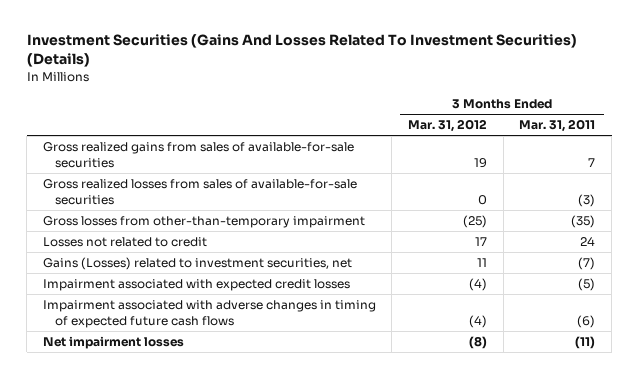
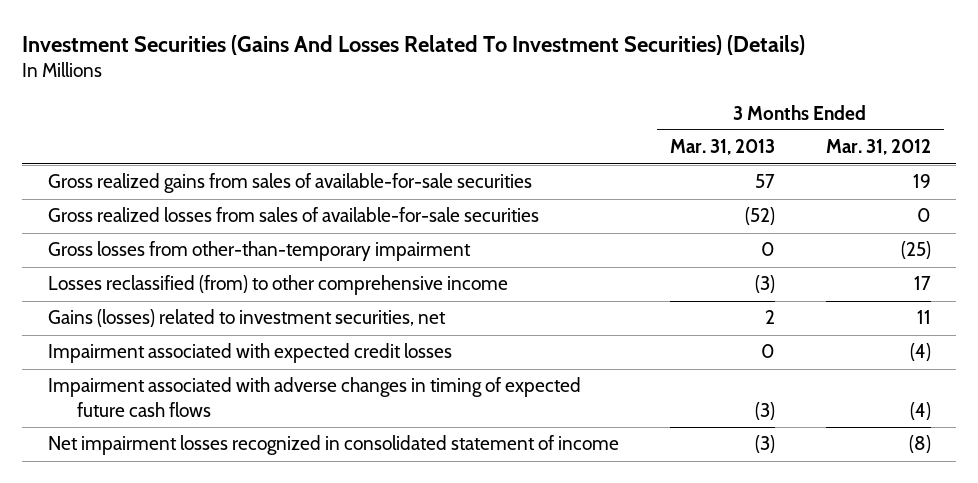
[519,119,596,133] Mar. 31, 2011 -> none
none -> [669,139,775,156] Mar. 31, 2013
[42,237,207,248] Losses not related to credit -> none
none -> [47,275,508,296] Losses reclassified (from) to other comprehensive income
[42,257,352,271] Gains (Losses) related to investment securities, net -> [47,309,446,328] Gains (losses) related to investment securities, net
[42,336,184,350] Net impairment losses -> [47,435,619,456] Net impairment losses recognized in consolidated statement of income

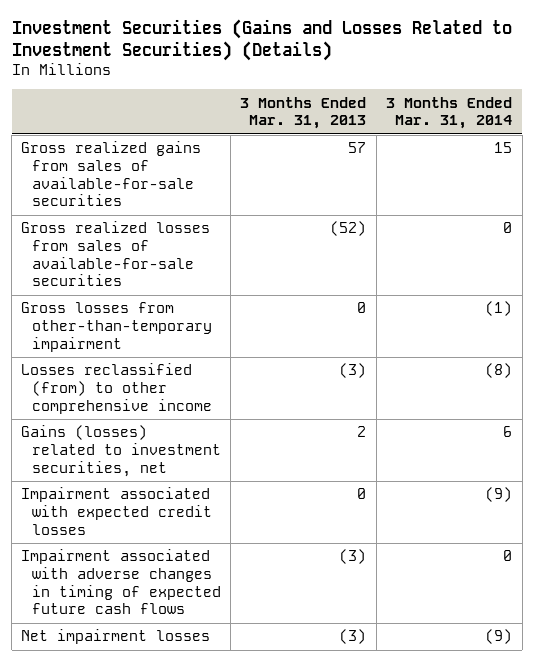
[22,34,806,55] Investment Securities (Gains And Losses Related To Investment Securities) (Details) -> [11,18,512,61] Investment Securities (Gains and Losses Related to Investment Securities) (Details)
[825,139,931,156] Mar. 31, 2012 -> none
none -> [386,96,513,130] 3 Months Ended Mar. 31, 2014
[47,435,619,456] Net impairment losses recognized in consolidated statement of income -> [21,629,211,645] Net impairment losses

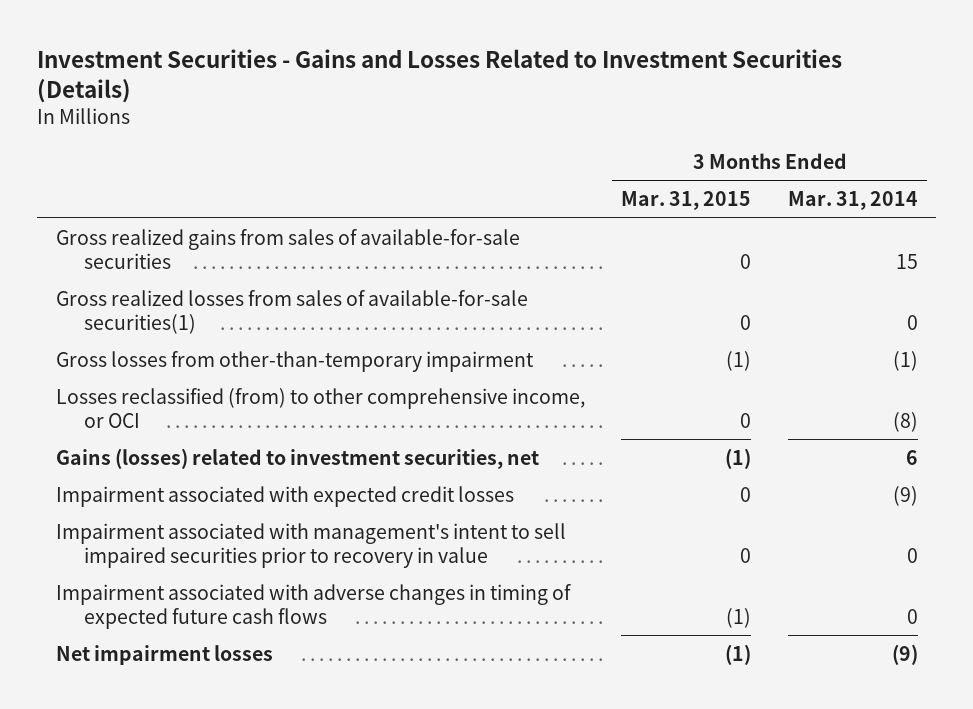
[11,18,512,61] Investment Securities (Gains and Losses Related to Investment Securities) (Details) -> [37,48,843,103] Investment Securities - Gains and Losses Related to Investment Securities (Details)
[240,96,367,130] 3 Months Ended Mar. 31, 2013 -> none
none -> [621,191,752,211] Mar. 31, 2015
[21,221,211,287] Gross realized losses from sales of available-for-sale securities -> [55,289,528,335] Gross realized losses from sales of available-for-sale securities(1)
[21,363,212,414] Losses reclassified (from) to other comprehensive income -> [55,387,585,429] Losses reclassified (from) to other comprehensive income, or OCI
none -> [55,522,566,569] Impairment associated with management's intent to sell impaired securities prior to recovery in value

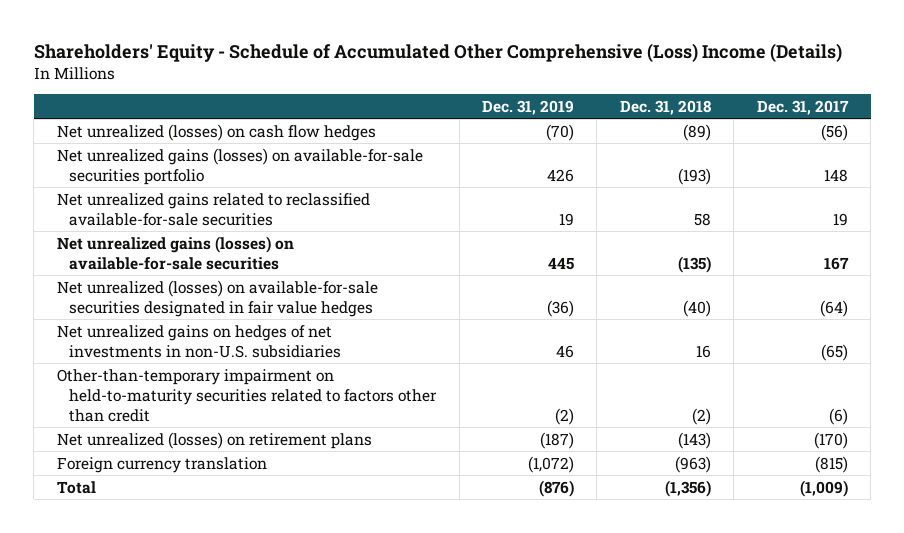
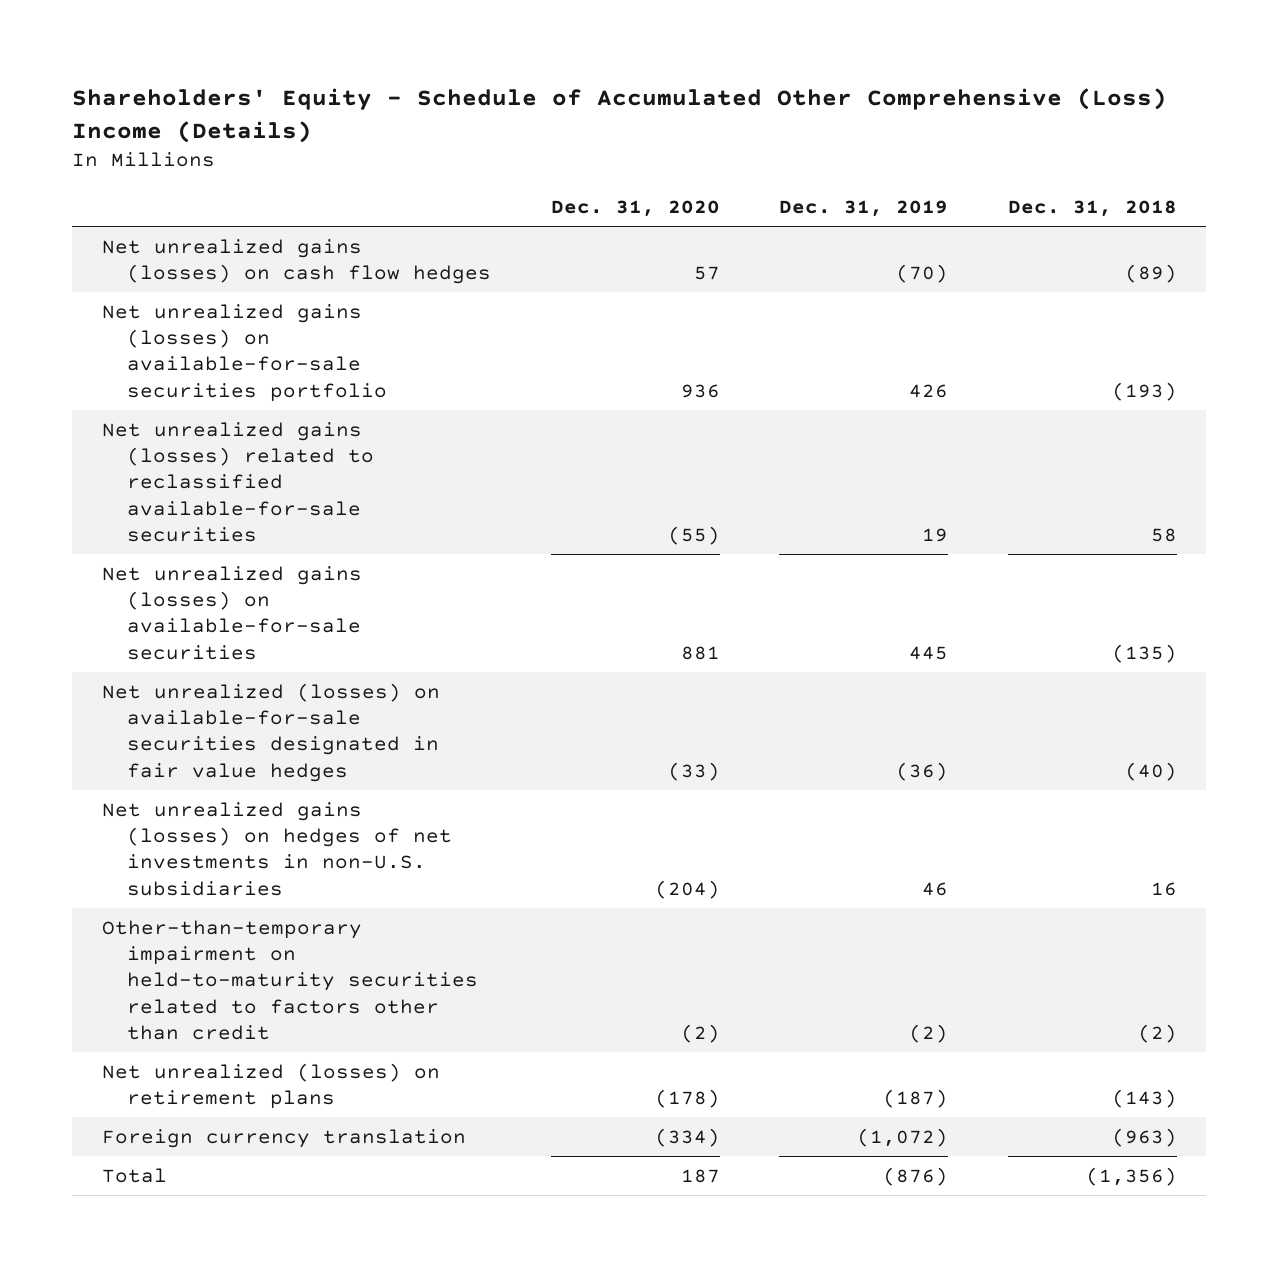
[756,99,849,115] Dec. 31, 2017 -> none
none -> [550,200,720,218] Dec. 31, 2020
[56,123,376,141] Net unrealized (losses) on cash flow hedges -> [101,238,492,285] Net unrealized gains (losses) on cash flow hedges
[56,192,370,226] Net unrealized gains related to reclassified available-for-sale securities -> [101,421,375,542] Net unrealized gains (losses) related to reclassified available-for-sale securities
[56,324,342,358] Net unrealized gains on hedges of net investments in non-U.S. subsidiaries -> [101,801,453,896] Net unrealized gains (losses) on hedges of net investments in non-U.S. subsidiaries

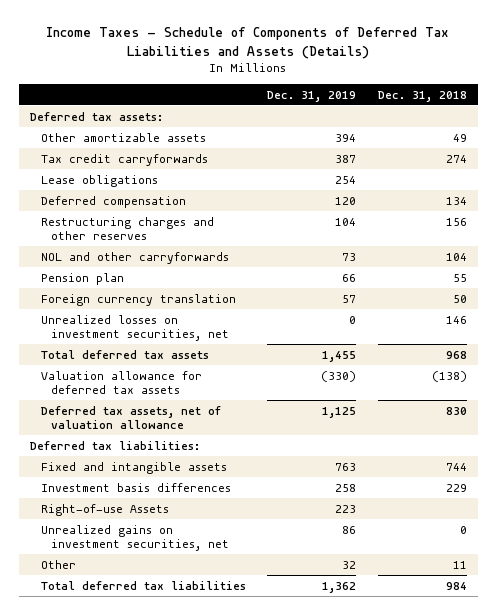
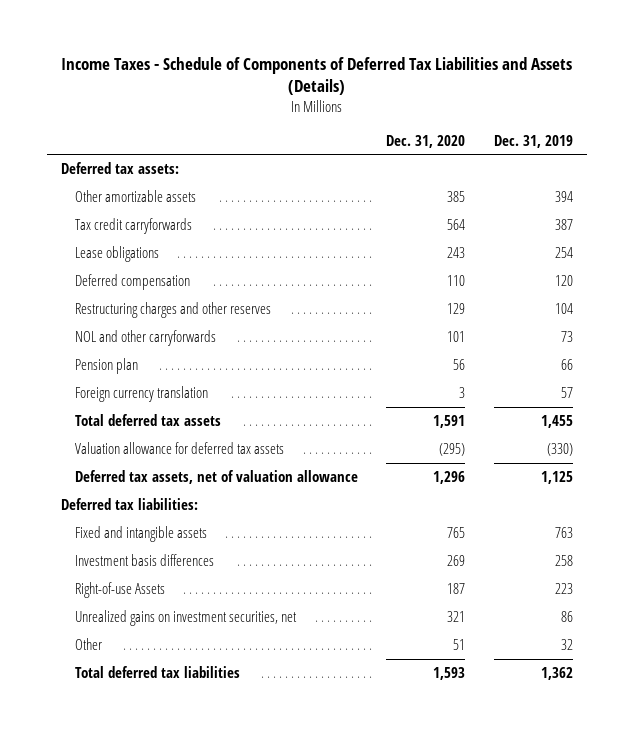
[378,90,468,102] Dec. 31, 2018 -> none
none -> [386,134,466,148] Dec. 31, 2020
[40,314,230,341] Unrealized losses on investment securities, net -> none

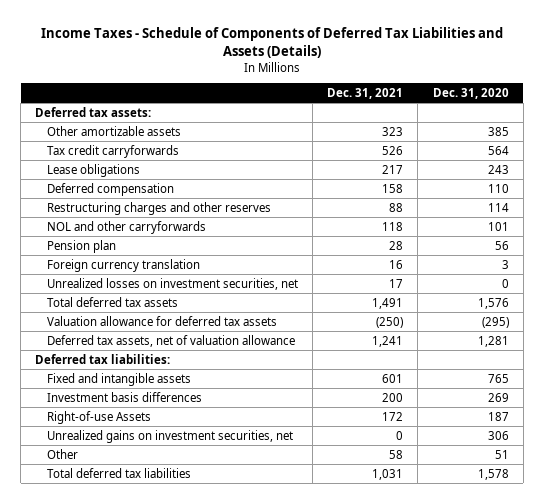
[494,134,574,148] Dec. 31, 2019 -> none
none -> [327,88,404,100] Dec. 31, 2021
[447,303,466,315] 129 -> [487,202,509,212] 114
none -> [46,277,298,290] Unrealized losses on investment securities, net
[433,415,466,429] 1,591 -> [477,297,509,309] 1,576
[433,471,466,485] 1,296 -> [477,335,509,347] 1,281
[447,611,466,623] 321 -> [487,430,509,440] 306
[433,667,466,681] 1,593 -> [477,468,509,480] 1,578

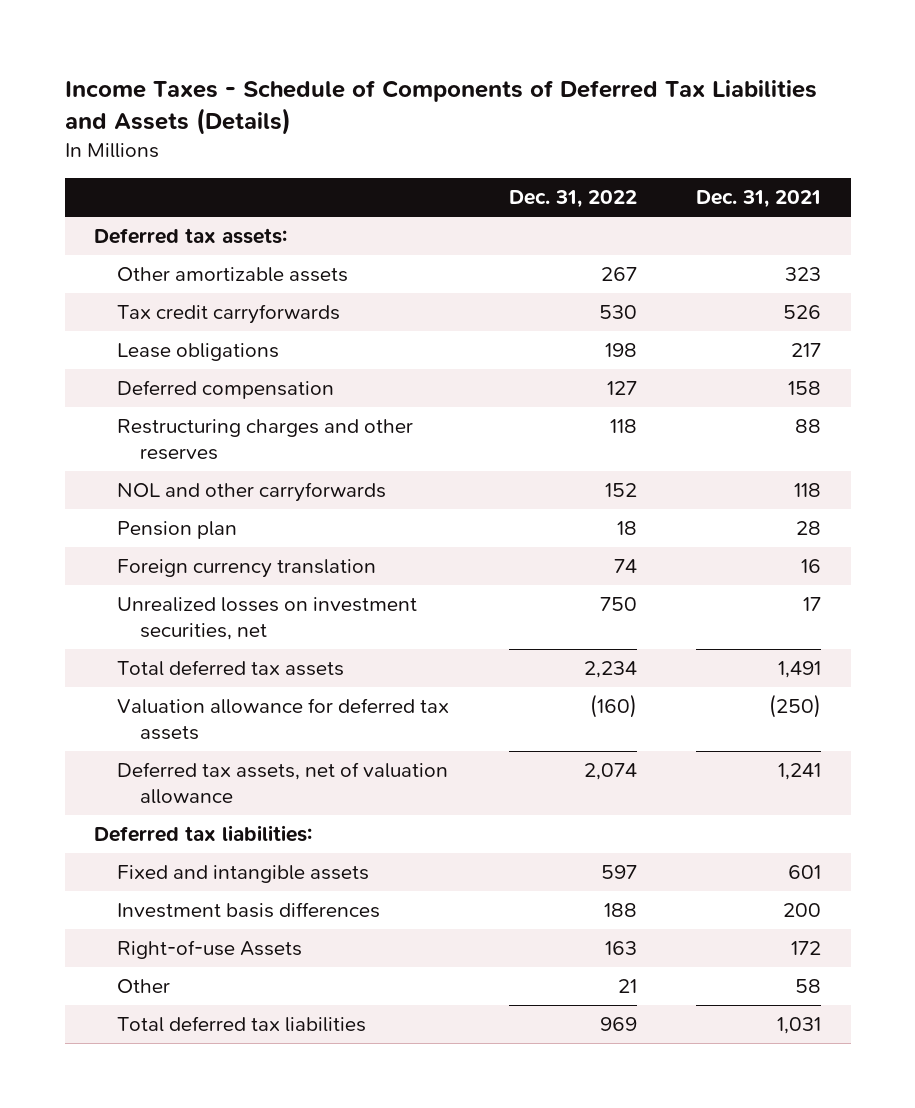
[432,88,509,100] Dec. 31, 2020 -> none
none -> [508,190,637,209] Dec. 31, 2022
[46,429,293,443] Unrealized gains on investment securities, net -> none

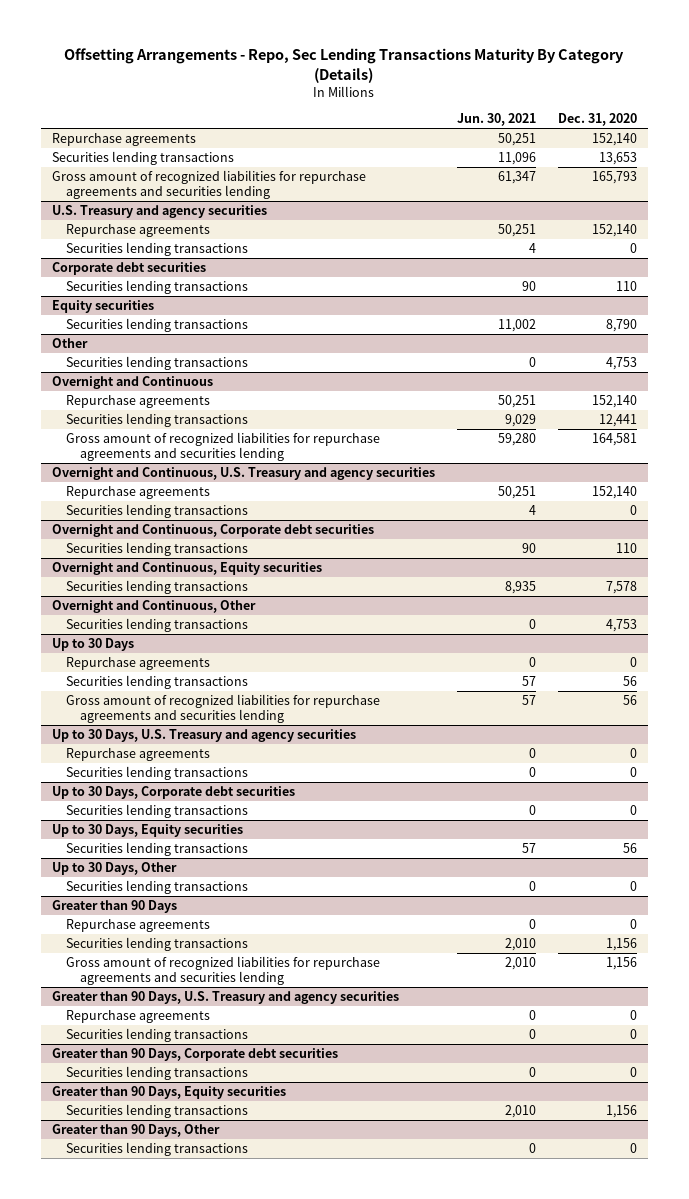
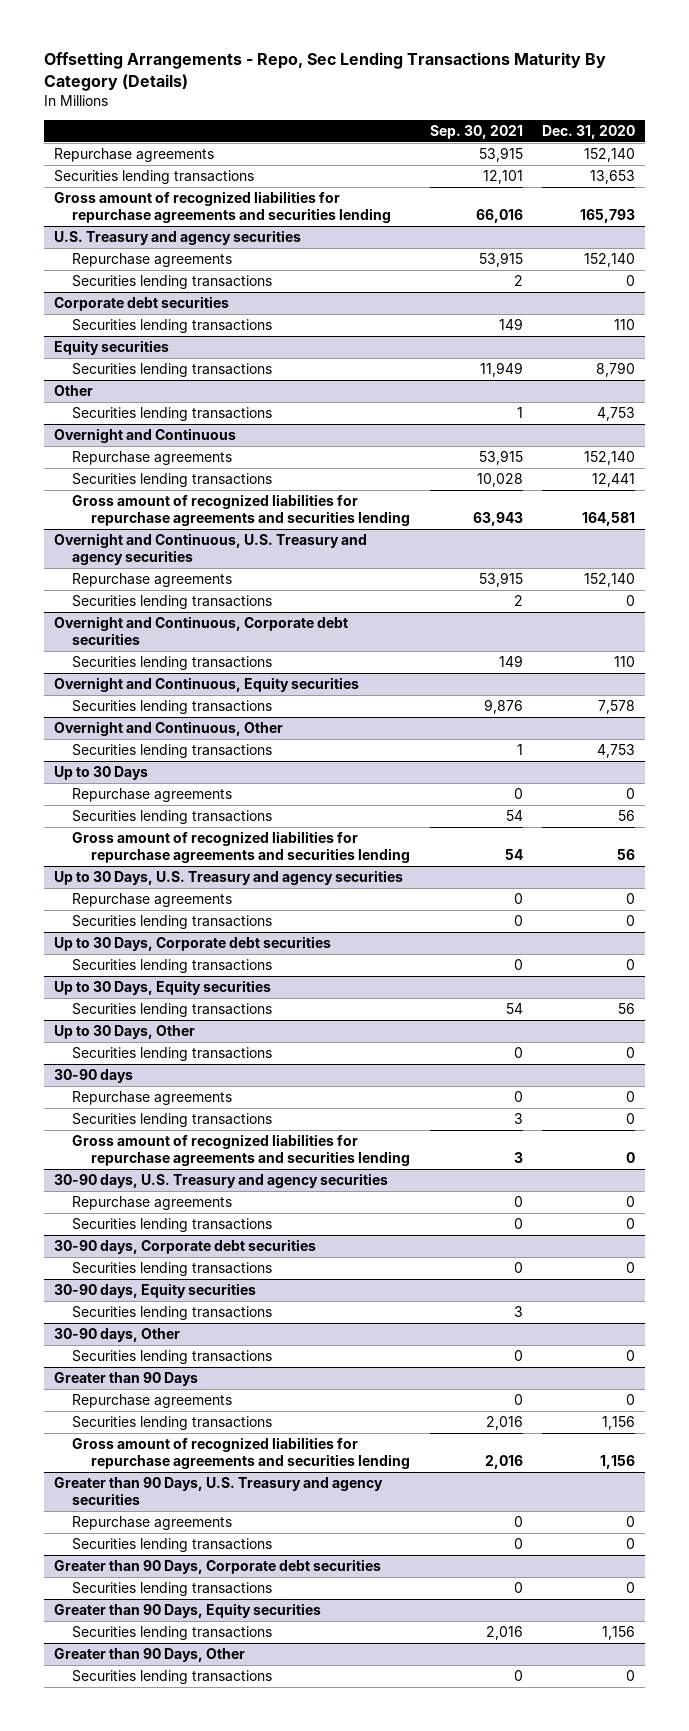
[456,113,536,127] Jun. 30, 2021 -> none
none -> [429,124,523,139] Sep. 30, 2021
none -> [53,1069,133,1084] 30-90 days
none -> [72,1091,233,1106] Repurchase agreements
none -> [72,1113,273,1128] Securities lending transactions
none -> [72,1134,410,1166] Gross amount of recognized liabilities for repurchase agreements and securities lending
none -> [53,1173,388,1189] 30-90 days, U.S. Treasury and agency securities
none -> [72,1196,233,1211] Repurchase agreements
none -> [72,1218,273,1233] Securities lending transactions
none -> [53,1239,316,1255] 30-90 days, Corporate debt securities
none -> [72,1262,273,1277] Securities lending transactions
none -> [53,1283,256,1299] 30-90 days, Equity securities
none -> [72,1306,273,1321] Securities lending transactions
none -> [53,1328,180,1343] 30-90 days, Other
none -> [72,1350,273,1365] Securities lending transactions

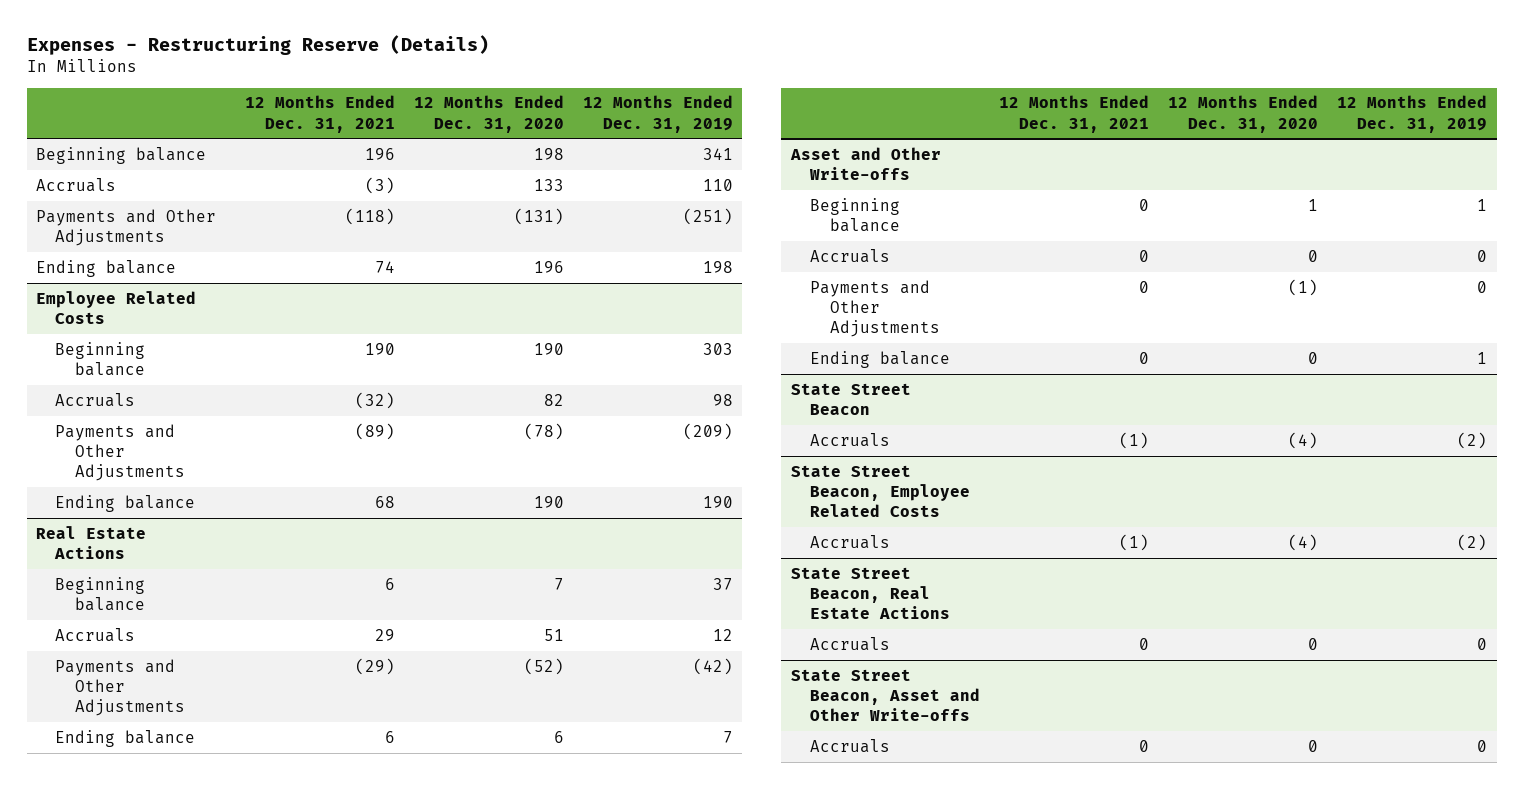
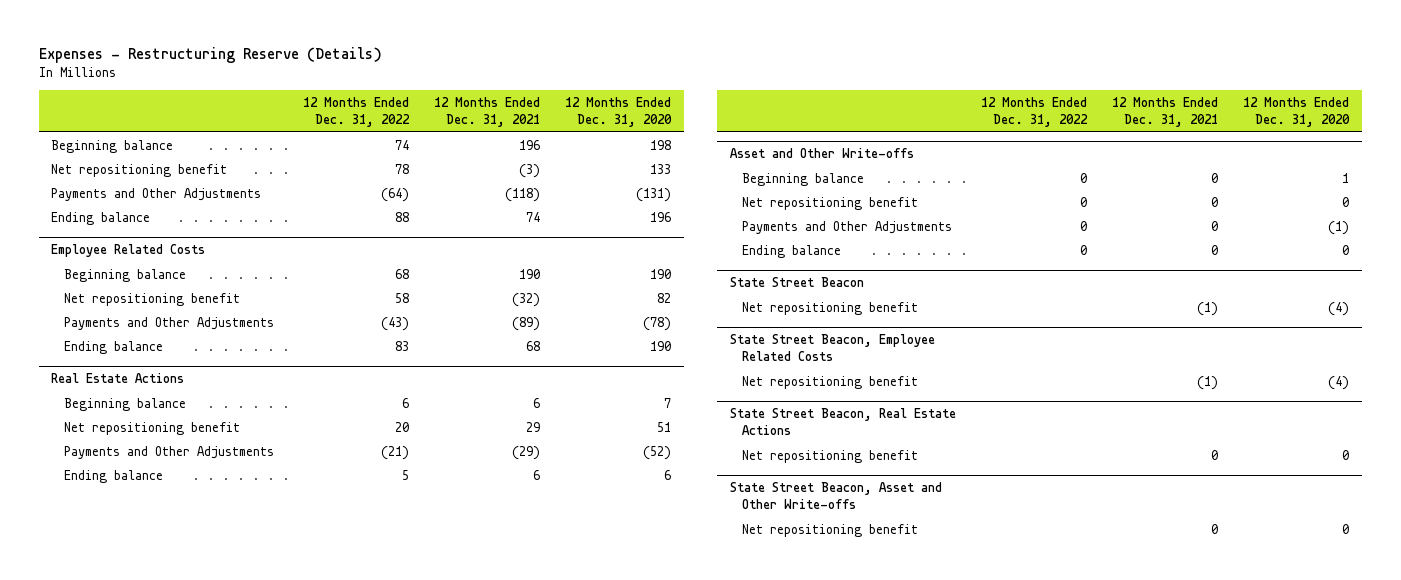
[582,95,733,133] 12 Months Ended Dec. 31, 2019 -> none
none -> [302,97,410,128] 12 Months Ended Dec. 31, 2022
[36,177,117,192] Accruals -> [51,163,228,177] Net repositioning benefit
[55,392,136,407] Accruals -> [64,292,241,306] Net repositioning benefit
[55,627,136,642] Accruals -> [64,421,241,435] Net repositioning benefit
[810,248,891,263] Accruals -> none
none -> [742,196,919,210] Net repositioning benefit
[810,432,891,447] Accruals -> none
none -> [742,301,919,315] Net repositioning benefit
[810,534,891,549] Accruals -> none
none -> [742,375,919,389] Net repositioning benefit
[810,636,891,651] Accruals -> none
none -> [742,449,919,463] Net repositioning benefit
[810,738,891,753] Accruals -> none
none -> [742,523,919,537] Net repositioning benefit

